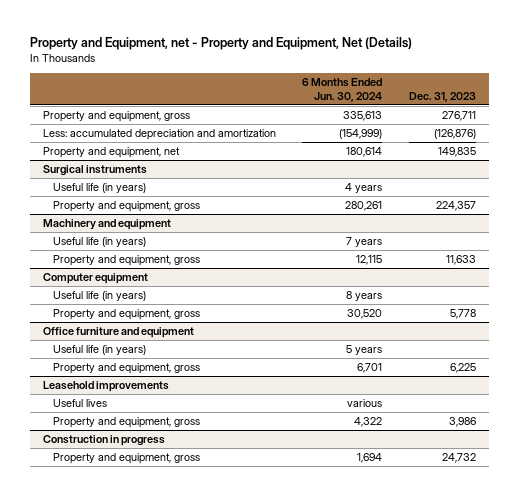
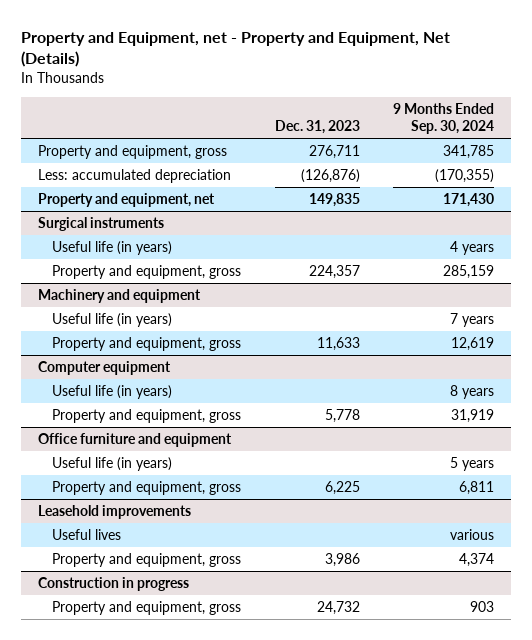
[302,78,383,102] 6 Months Ended Jun. 30, 2024 -> none
none -> [393,102,495,135] 9 Months Ended Sep. 30, 2024
[43,129,277,141] Less: accumulated depreciation and amortization -> [37,168,231,183] Less: accumulated depreciation

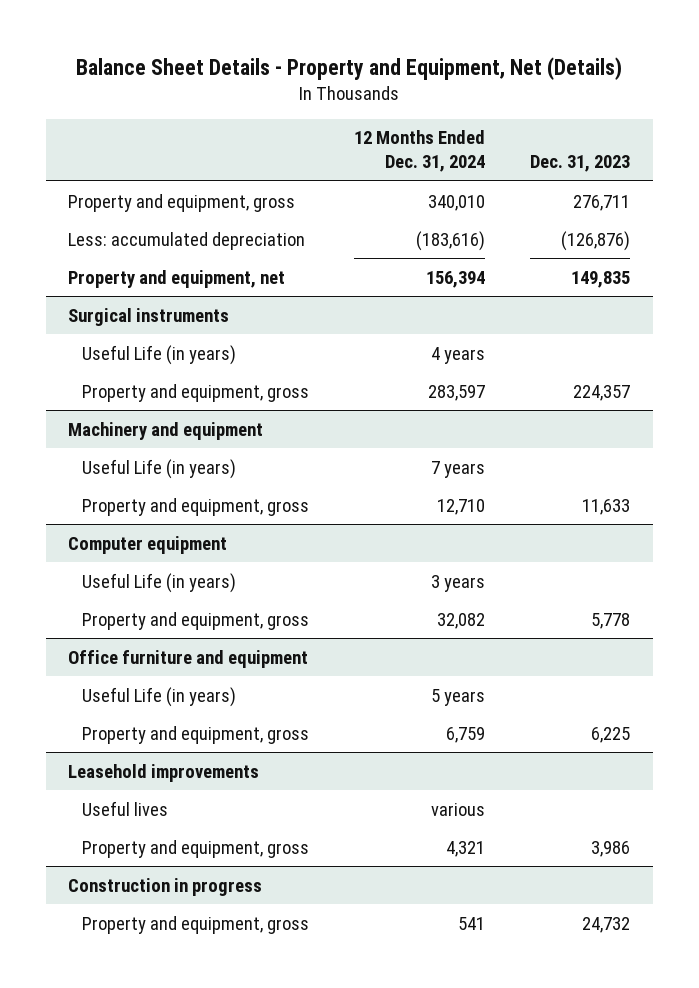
[21,31,451,68] Property and Equipment, net - Property and Equipment, Net (Details) -> [76,56,623,80] Balance Sheet Details - Property and Equipment, Net (Details)
[393,102,495,135] 9 Months Ended Sep. 30, 2024 -> none
none -> [354,130,486,173] 12 Months Ended Dec. 31, 2024
[52,240,173,255] Useful life (in years) -> [82,344,237,365] Useful Life (in years)
[52,312,173,327] Useful life (in years) -> [82,458,237,479] Useful Life (in years)
[52,384,173,399] Useful life (in years) -> [82,572,237,593] Useful Life (in years)
[52,456,173,471] Useful life (in years) -> [82,686,237,707] Useful Life (in years)

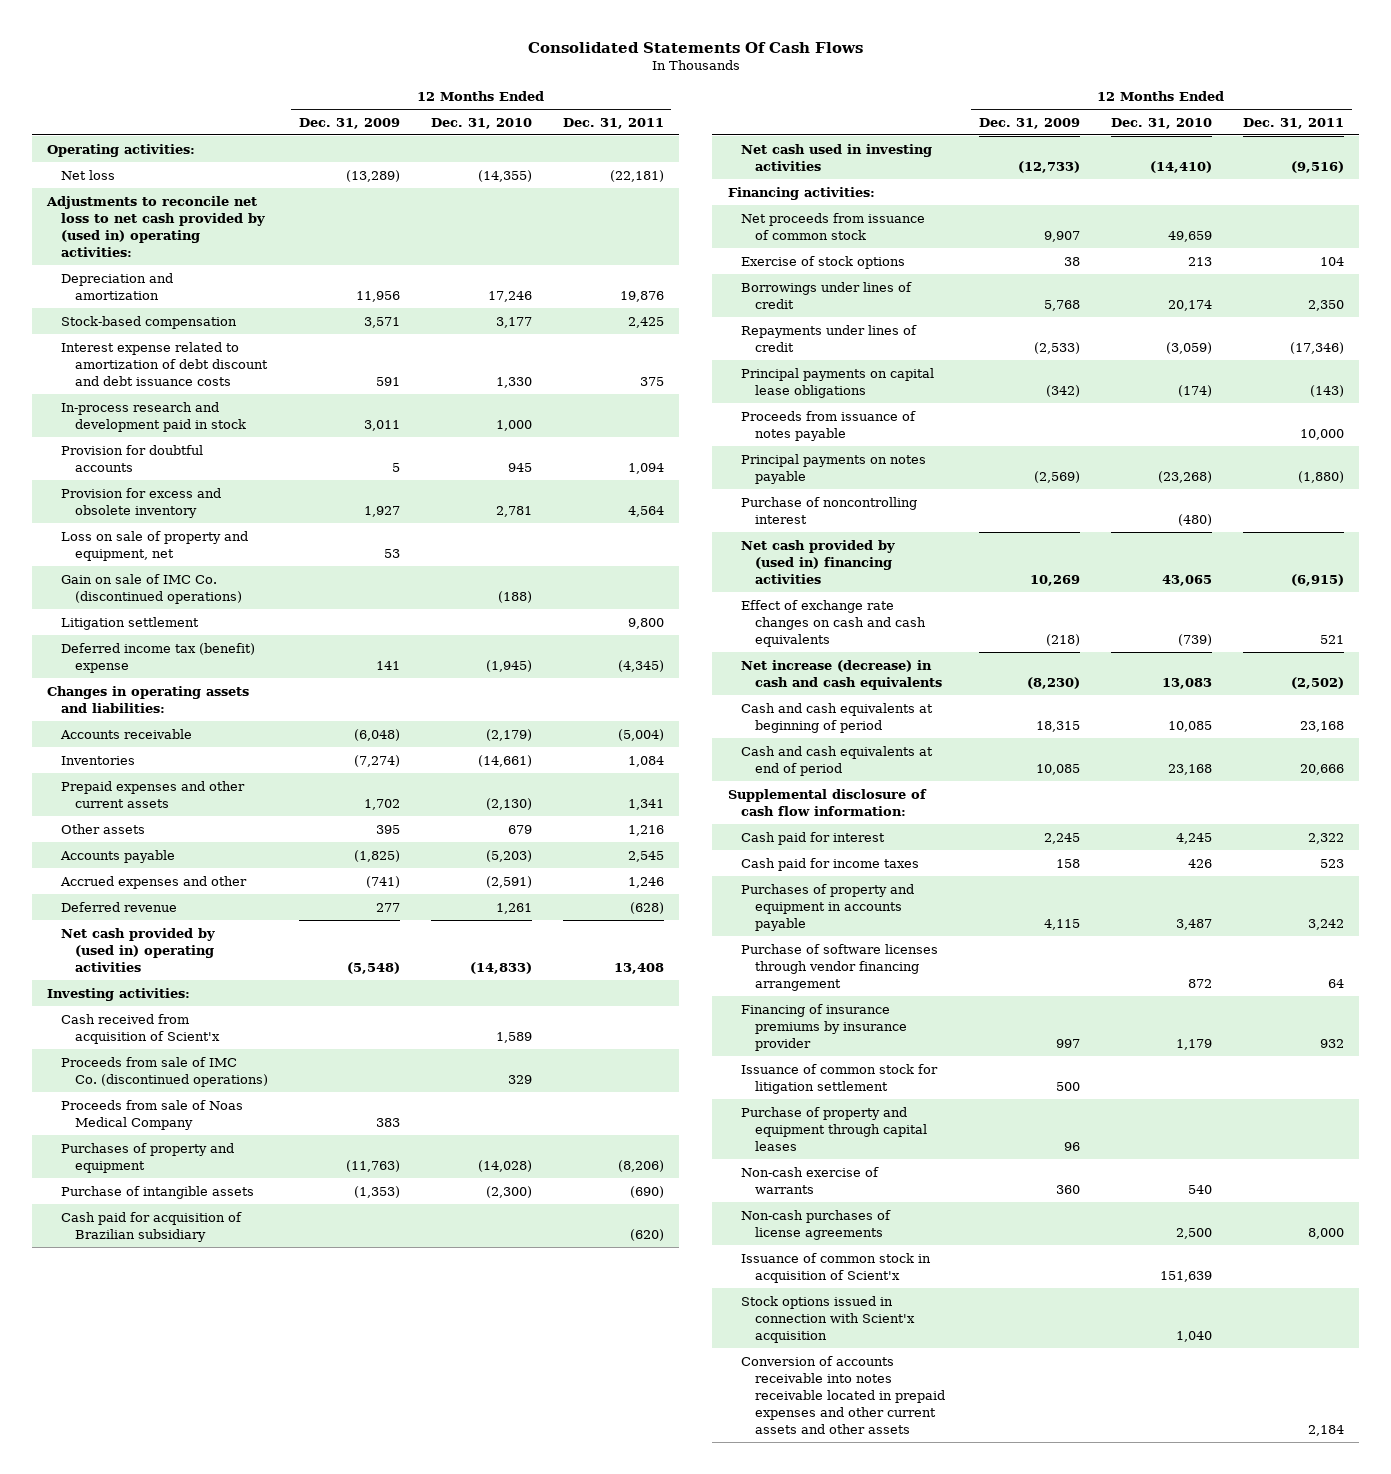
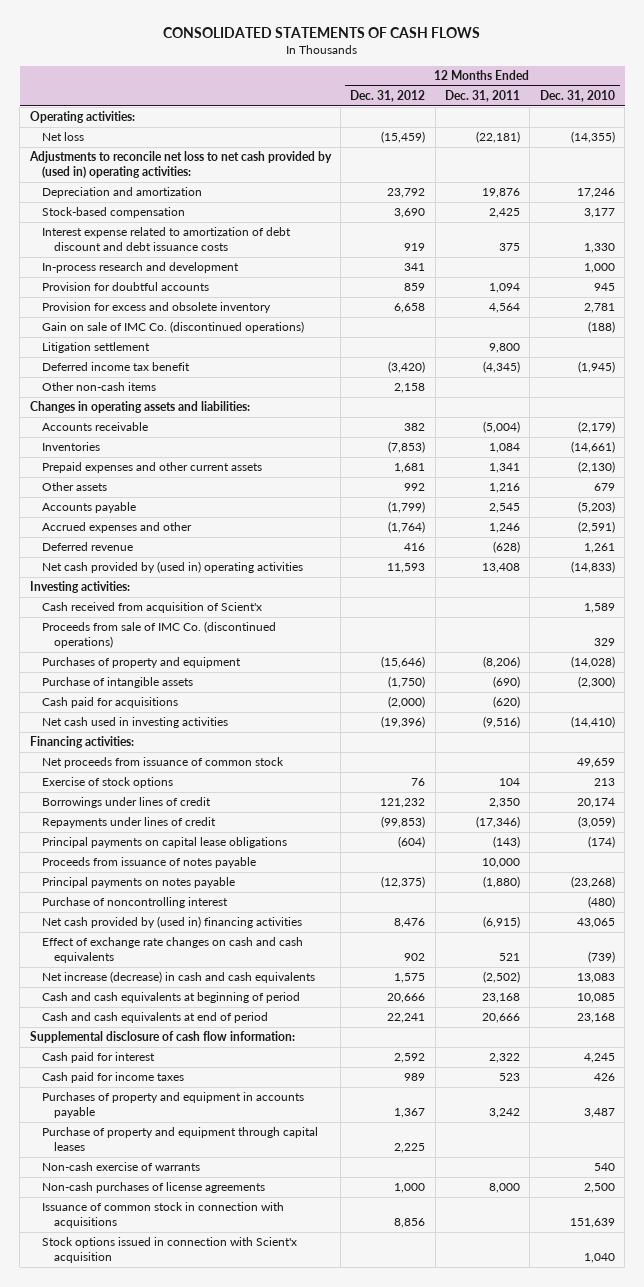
[527,41,863,53] Consolidated Statements Of Cash Flows -> [163,27,481,39] CONSOLIDATED STATEMENTS OF CASH FLOWS
[299,117,401,129] Dec. 31, 2009 -> none
none -> [350,90,426,103] Dec. 31, 2012
[61,401,247,432] In-process research and development paid in stock -> [41,262,239,274] In-process research and development
[61,530,249,561] Loss on sale of property and equipment, net -> none
[61,642,256,673] Deferred income tax (benefit) expense -> [41,362,190,372] Deferred income tax benefit
none -> [41,382,156,392] Other non-cash items
[61,1099,244,1130] Proceeds from sale of Noas Medical Company -> none
[61,1211,243,1242] Cash paid for acquisition of Brazilian subsidiary -> [41,697,178,709] Cash paid for acquisitions
[741,943,939,991] Purchase of software licenses through vendor financing arrangement -> none
[741,1003,908,1051] Financing of insurance premiums by insurance provider -> none
[741,1063,939,1094] Issuance of common stock for litigation settlement -> none
[741,1252,932,1283] Issuance of common stock in acquisition of Scient'x -> [41,1202,284,1229] Issuance of common stock in connection with acquisitions
[741,1355,946,1434] Conversion of accounts receivable into notes receivable located in prepaid expenses and other current assets and other assets -> none

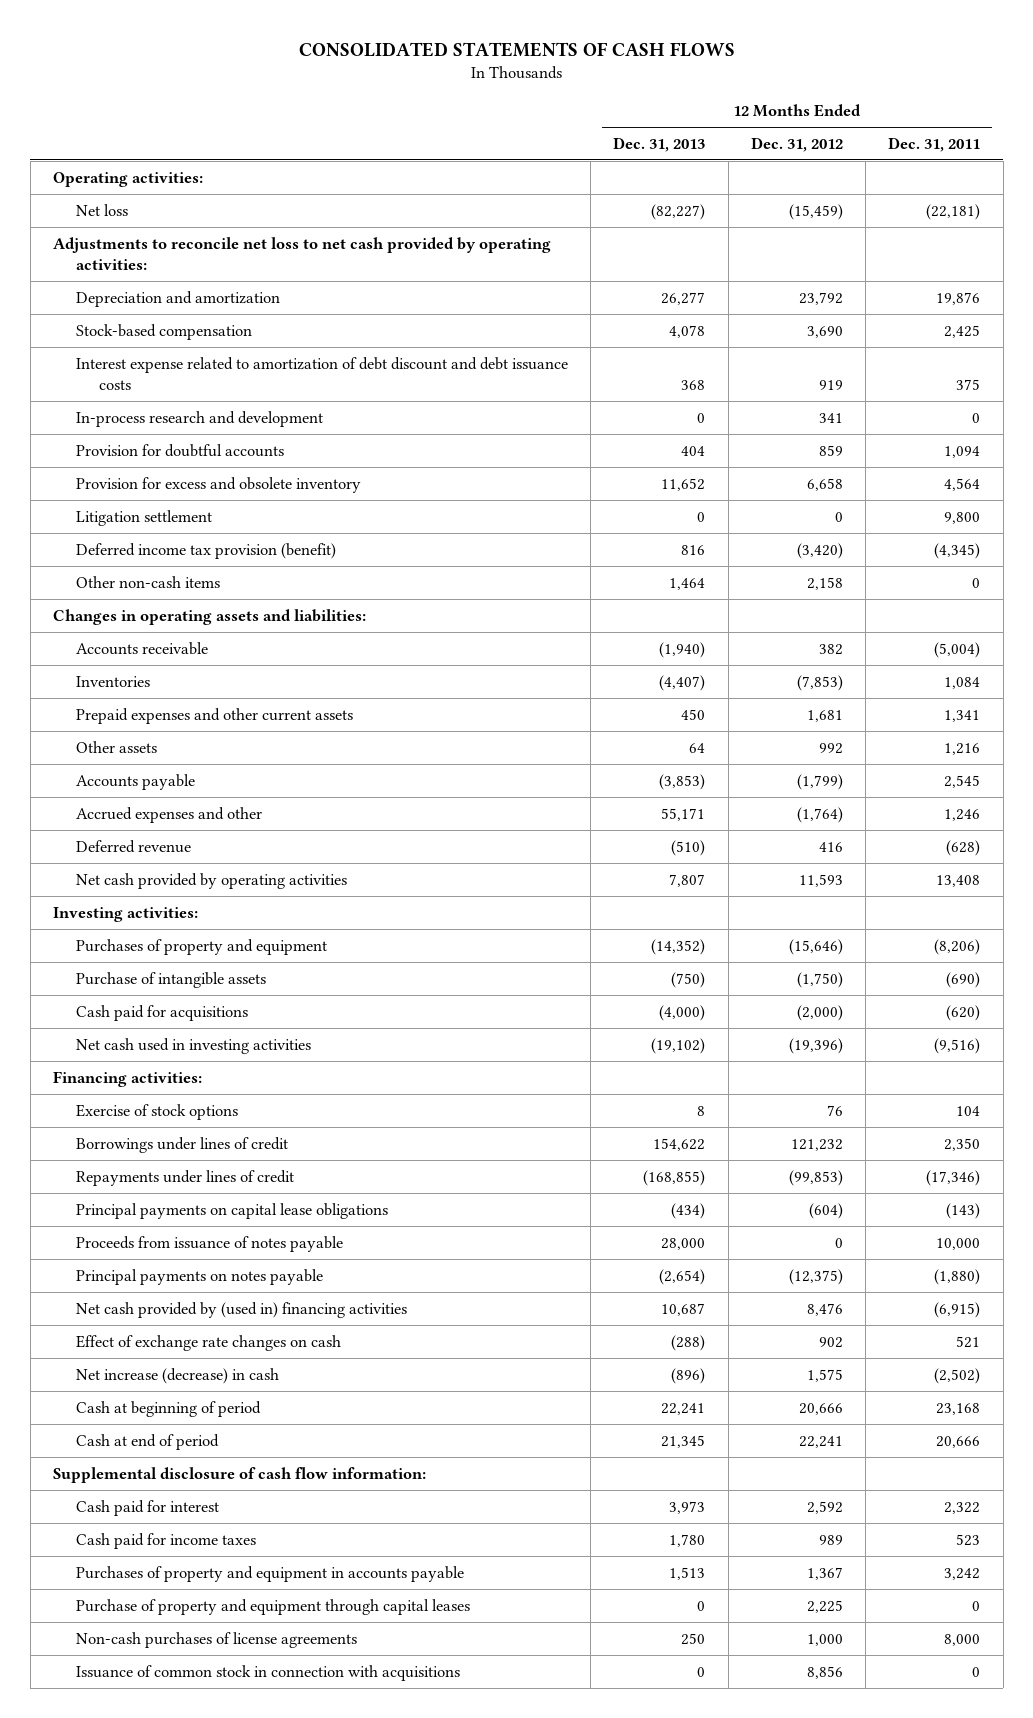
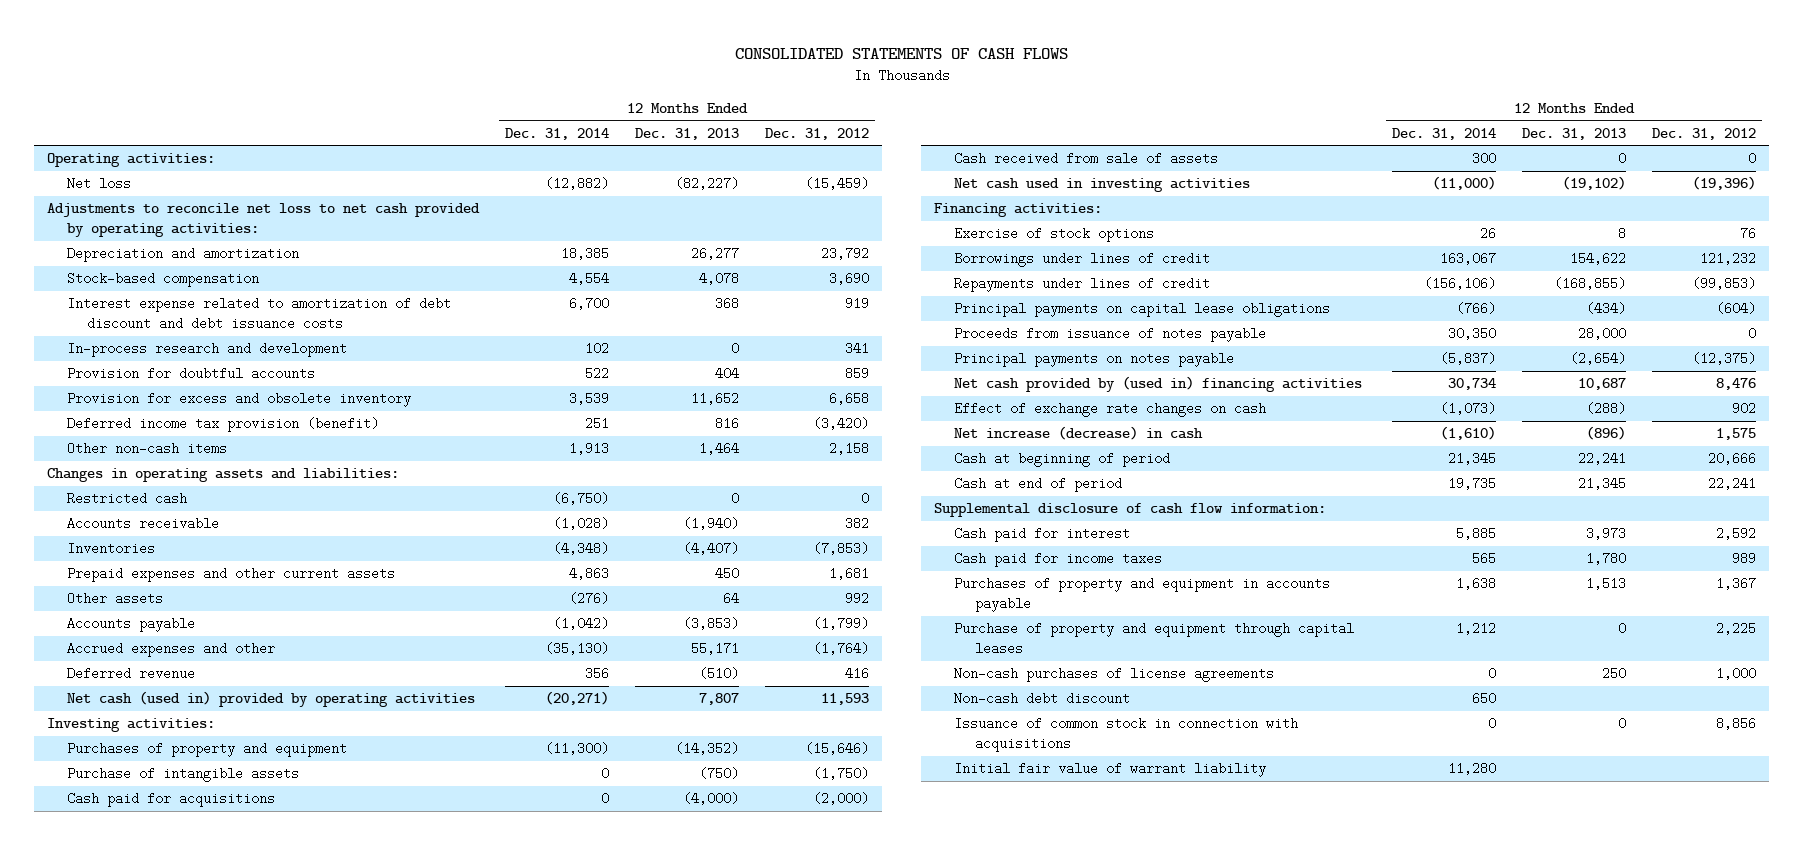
[888,136,981,152] Dec. 31, 2011 -> none
none -> [505,127,610,140] Dec. 31, 2014
[76,509,213,526] Litigation settlement -> none
none -> [67,492,188,506] Restricted cash
[76,872,348,889] Net cash provided by operating activities -> [67,691,476,708] Net cash (used in) provided by operating activities
none -> [954,152,1219,166] Cash received from sale of assets
none -> [954,692,1131,706] Non-cash debt discount
none -> [954,762,1267,778] Initial fair value of warrant liability

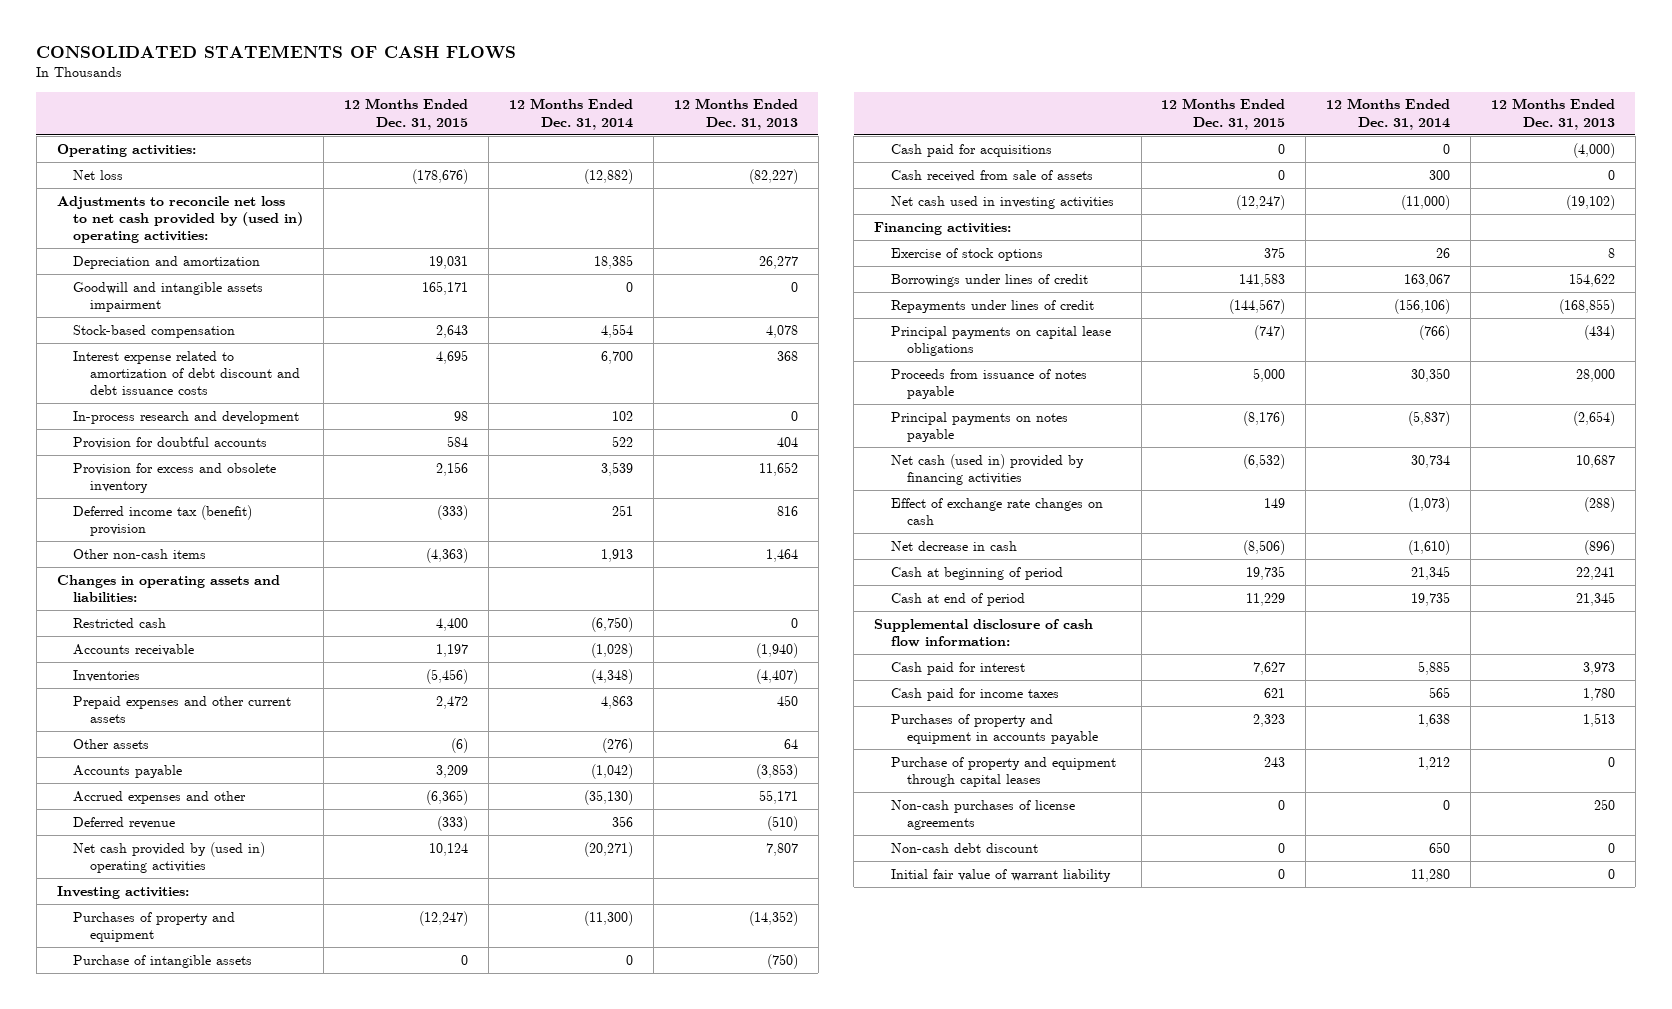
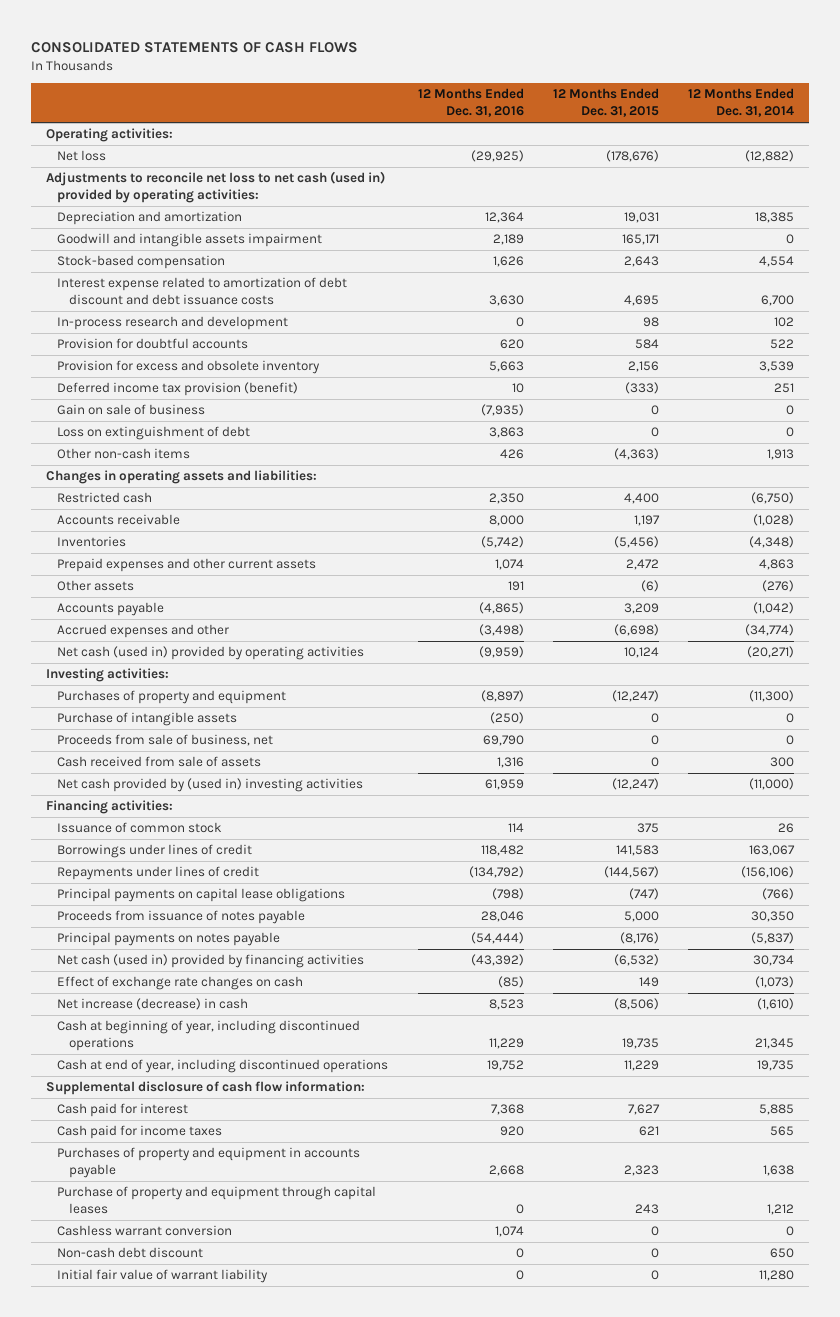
[673,98,798,130] 12 Months Ended Dec. 31, 2013 -> none
none -> [417,88,524,118] 12 Months Ended Dec. 31, 2016
[56,195,304,243] Adjustments to reconcile net loss to net cash provided by (used in) operating activities: -> [45,171,385,204] Adjustments to reconcile net loss to net cash (used in) provided by operating activities:
[73,504,253,536] Deferred income tax (benefit) provision -> [57,382,299,397] Deferred income tax provision (benefit)
none -> [57,404,206,416] Gain on sale of business
none -> [57,426,251,441] Loss on extinguishment of debt
[73,816,176,829] Deferred revenue -> none
[426,789,469,805] (6,365) -> [613,624,659,637] (6,698)
[583,789,633,805] (35,130) -> [745,624,795,637] (34,774)
[73,841,266,873] Net cash provided by (used in) operating activities -> [57,646,365,661] Net cash (used in) provided by operating activities
[890,143,1052,157] Cash paid for acquisitions -> none
none -> [57,734,274,747] Proceeds from sale of business, net
[890,195,1114,209] Net cash used in investing activities -> [57,778,364,793] Net cash provided by (used in) investing activities
[890,247,1043,261] Exercise of stock options -> [57,822,223,834] Issuance of common stock
[890,540,1017,551] Net decrease in cash -> [57,998,249,1011] Net increase (decrease) in cash
[890,566,1063,580] Cash at beginning of period -> [57,1020,361,1052] Cash at beginning of year, including discontinued operations
[890,592,1025,606] Cash at end of period -> [57,1059,389,1074] Cash at end of year, including discontinued operations
[890,799,1075,830] Non-cash purchases of license agreements -> none
none -> [57,1225,233,1237] Cashless warrant conversion

